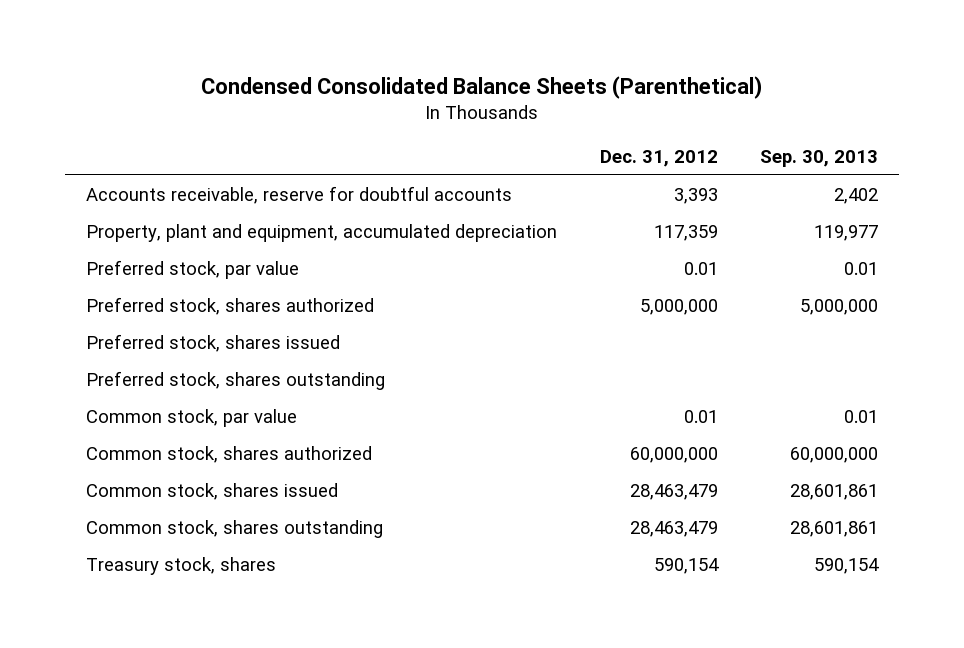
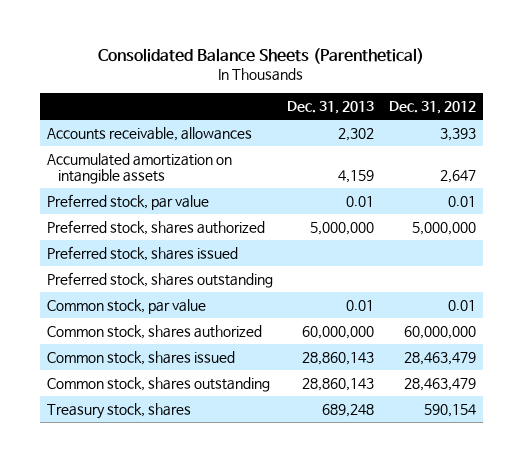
[201,75,763,99] Condensed Consolidated Balance Sheets (Parenthetical) -> [98,48,425,65] Consolidated Balance Sheets (Parenthetical)
[760,150,879,168] Sep. 30, 2013 -> none
none -> [287,100,375,114] Dec. 31, 2013
[86,224,558,243] Property, plant and equipment, accumulated depreciation -> none
[86,186,513,205] Accounts receivable, reserve for doubtful accounts -> [47,126,253,141] Accounts receivable, allowances
none -> [47,152,233,184] Accumulated amortization on intangible assets

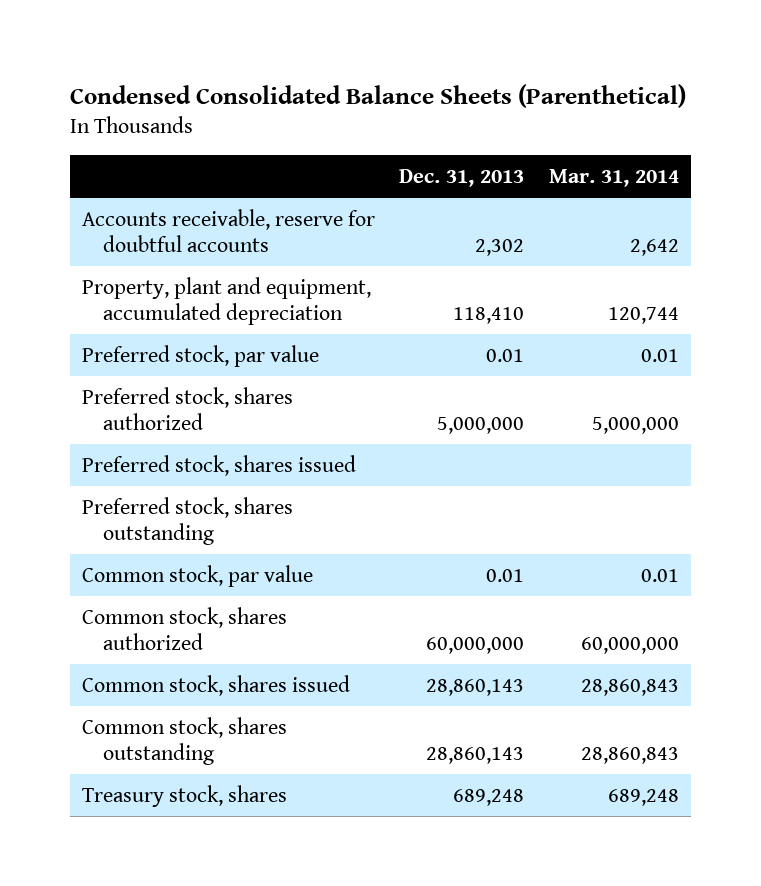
[98,48,425,65] Consolidated Balance Sheets (Parenthetical) -> [69,83,686,108] Condensed Consolidated Balance Sheets (Parenthetical)
[388,100,476,114] Dec. 31, 2012 -> none
none -> [548,169,679,188] Mar. 31, 2014
[47,152,233,184] Accumulated amortization on intangible assets -> none
[47,126,253,141] Accounts receivable, allowances -> [81,208,375,253] Accounts receivable, reserve for doubtful accounts
none -> [81,276,371,326] Property, plant and equipment, accumulated depreciation

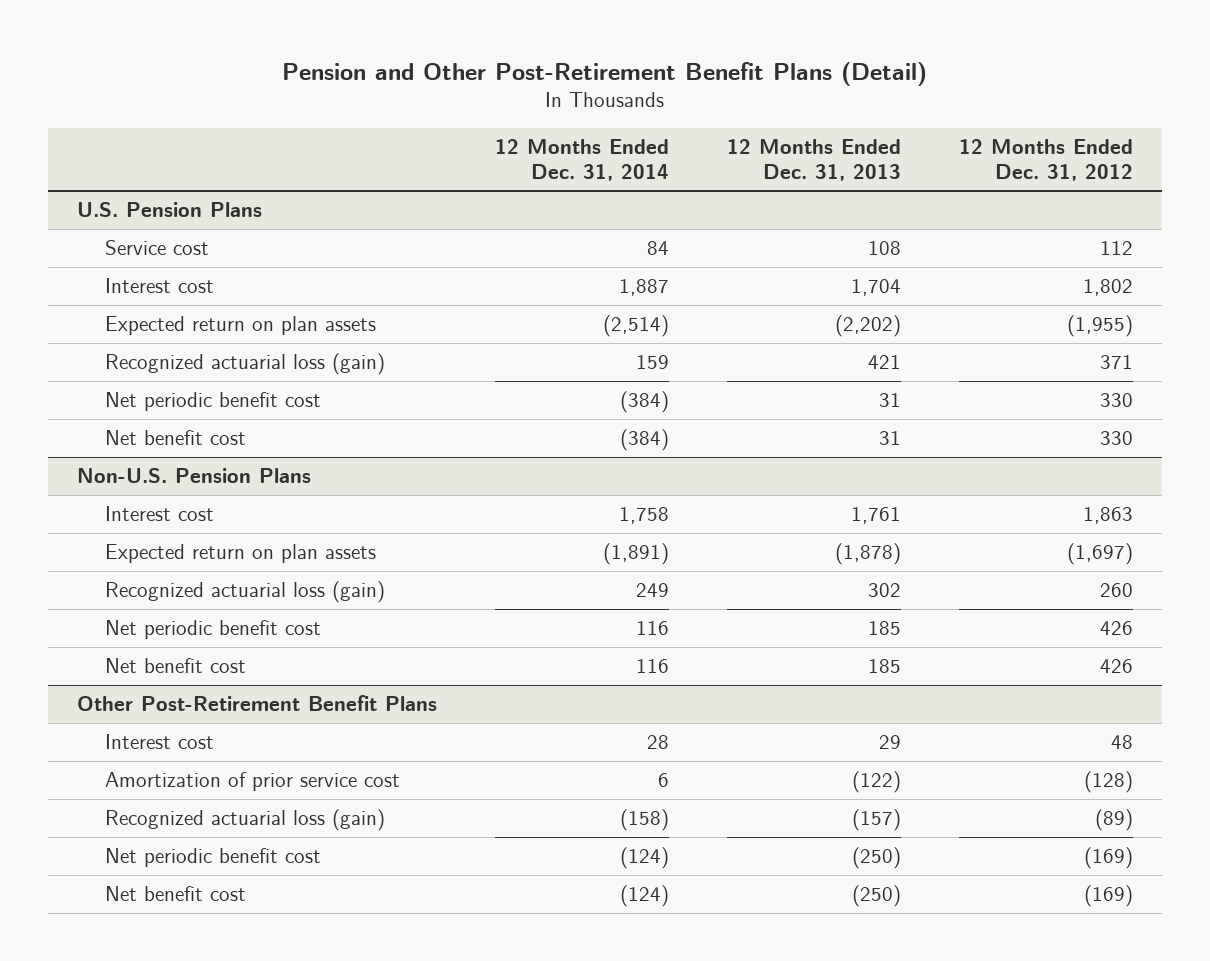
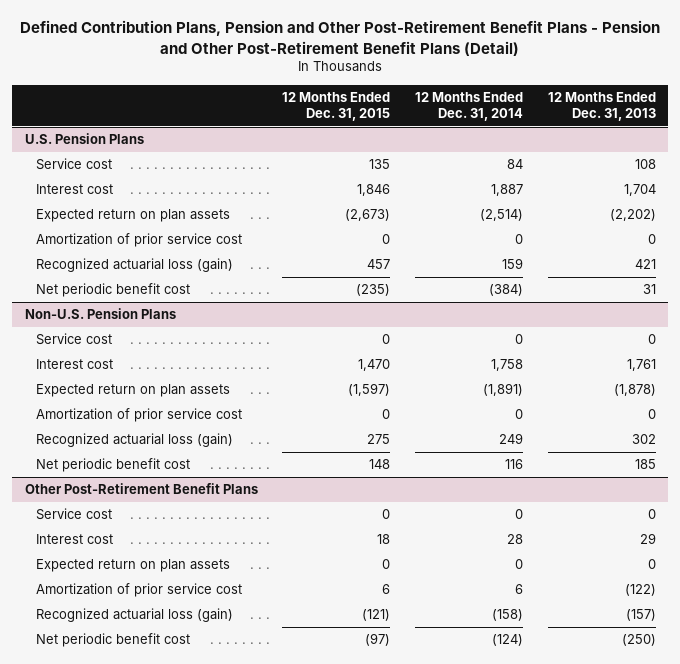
[282,61,928,86] Pension and Other Post-Retirement Benefit Plans (Detail) -> [20,19,661,56] Defined Contribution Plans, Pension and Other Post-Retirement Benefit Plans - Pension and Other Post-Retirement Benefit Plans (Detail)
[959,138,1134,181] 12 Months Ended Dec. 31, 2012 -> none
none -> [282,91,391,121] 12 Months Ended Dec. 31, 2015
none -> [36,233,243,248] Amortization of prior service cost
[104,430,246,446] Net benefit cost -> none
none -> [36,333,113,346] Service cost
none -> [36,408,243,423] Amortization of prior service cost
[104,658,246,674] Net benefit cost -> none
none -> [36,508,113,521] Service cost
none -> [36,559,231,573] Expected return on plan assets
[104,886,246,902] Net benefit cost -> none

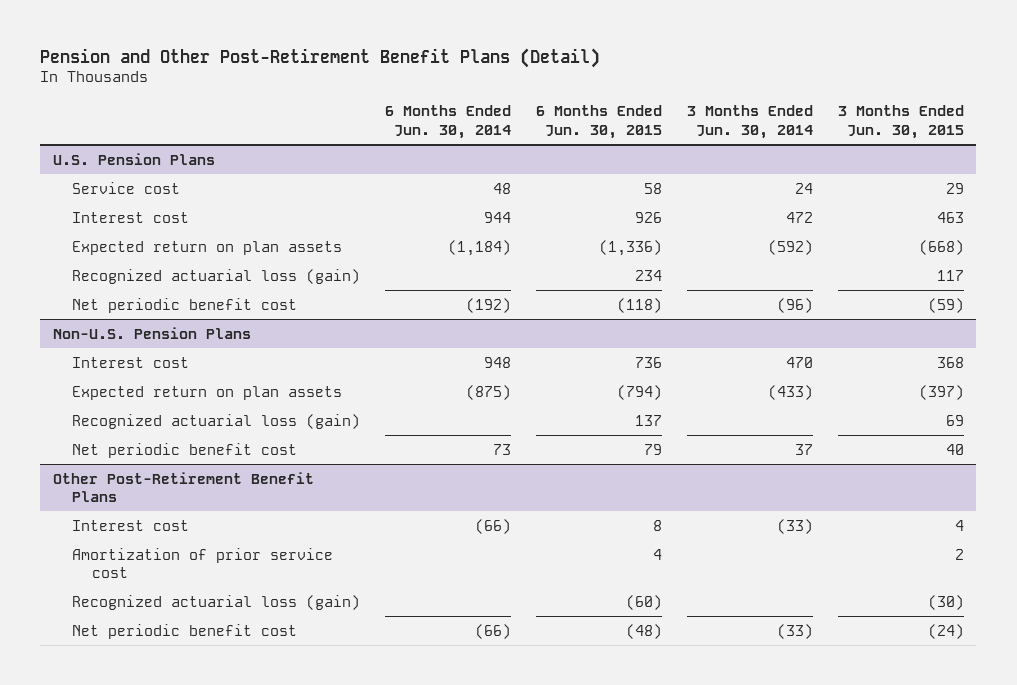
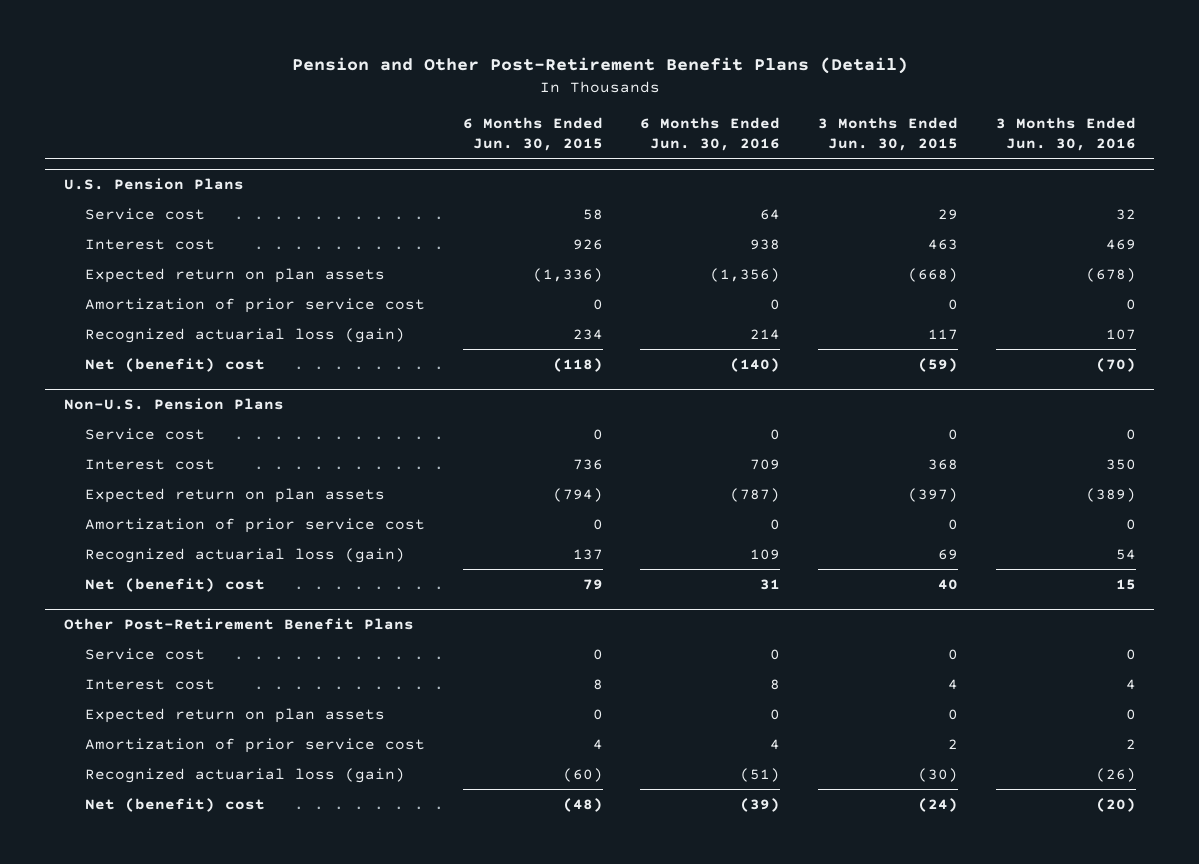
[385,105,512,139] 6 Months Ended Jun. 30, 2014 -> none
[686,105,813,139] 3 Months Ended Jun. 30, 2014 -> none
none -> [640,116,781,151] 6 Months Ended Jun. 30, 2016
none -> [995,116,1136,151] 3 Months Ended Jun. 30, 2016
none -> [84,297,425,313] Amortization of prior service cost
[72,297,298,313] Net periodic benefit cost -> [84,357,265,372] Net (benefit) cost
none -> [84,427,205,440] Service cost
none -> [84,517,425,533] Amortization of prior service cost
[72,442,298,458] Net periodic benefit cost -> [84,577,265,592] Net (benefit) cost
none -> [84,647,205,660] Service cost
none -> [84,707,385,723] Expected return on plan assets
[72,623,298,639] Net periodic benefit cost -> [84,797,265,812] Net (benefit) cost

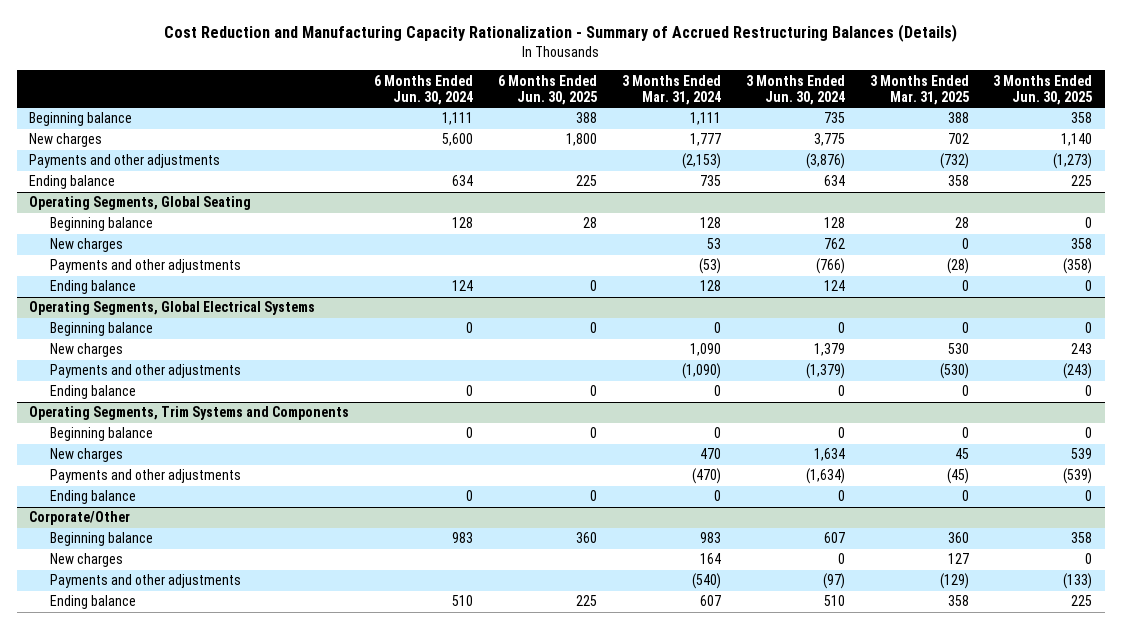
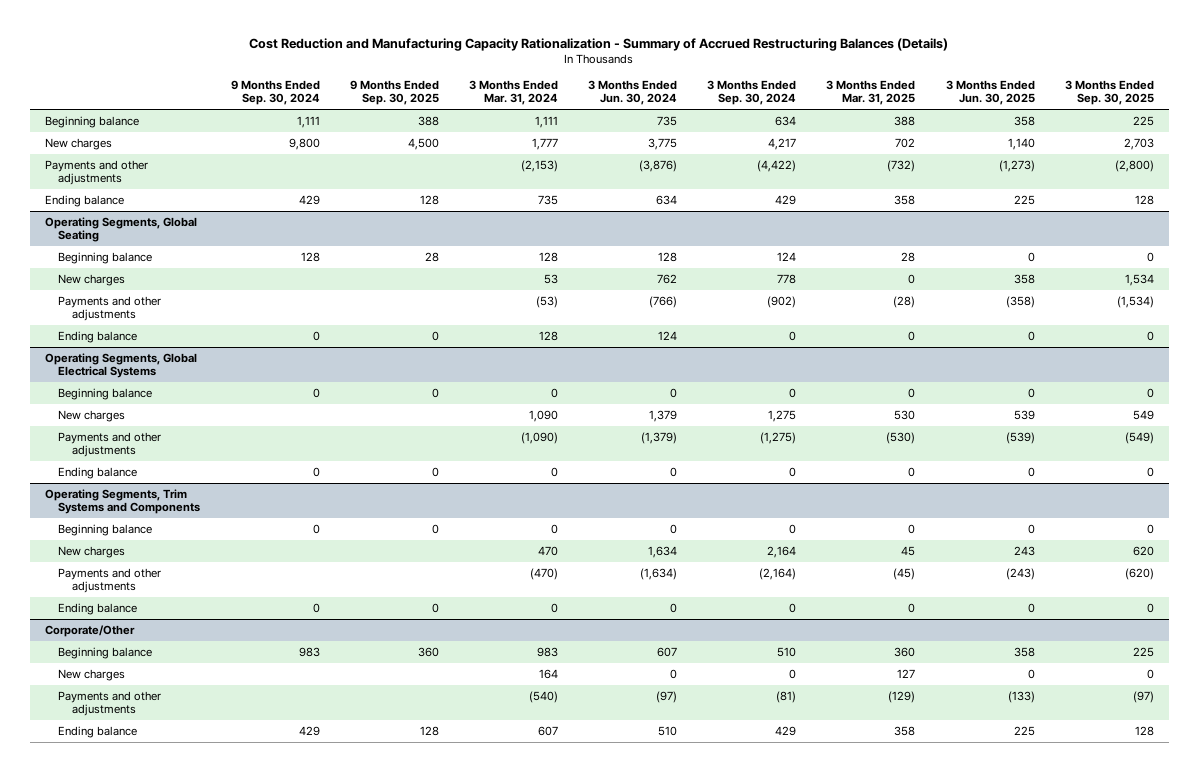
[374,74,474,105] 6 Months Ended Jun. 30, 2024 -> none
[497,74,597,105] 6 Months Ended Jun. 30, 2025 -> none
none -> [230,79,320,106] 9 Months Ended Sep. 30, 2024
none -> [349,79,439,106] 9 Months Ended Sep. 30, 2025
none -> [707,79,797,106] 3 Months Ended Sep. 30, 2024
none -> [1064,79,1154,106] 3 Months Ended Sep. 30, 2025
[1071,343,1093,355] 243 -> [1013,409,1035,420] 539
[1063,363,1093,380] (243) -> [1005,431,1035,444] (539)
[1071,448,1093,460] 539 -> [1013,545,1035,556] 243
[1063,468,1093,485] (539) -> [1005,567,1035,580] (243)

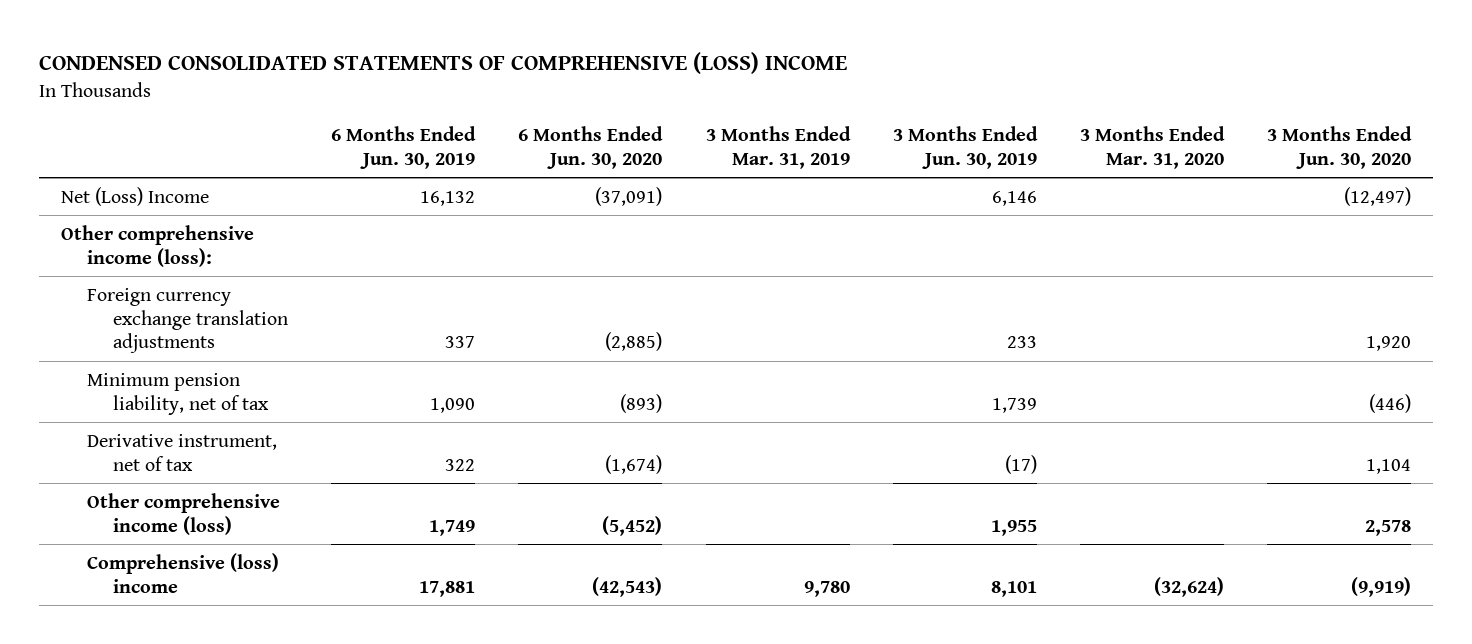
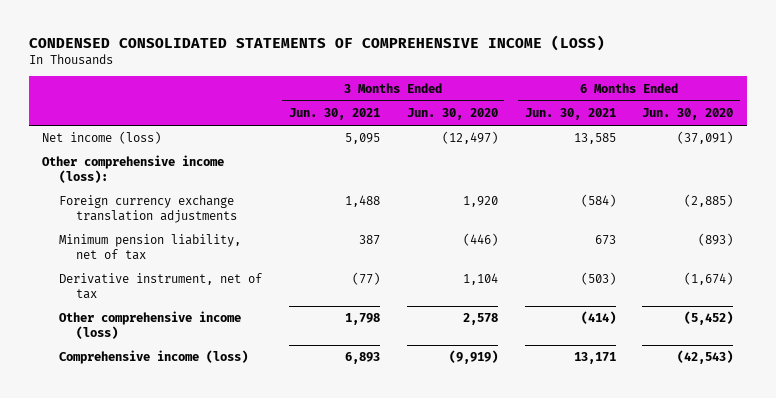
[39,51,848,74] CONDENSED CONSOLIDATED STATEMENTS OF COMPREHENSIVE (LOSS) INCOME -> [29,34,606,51] CONDENSED CONSOLIDATED STATEMENTS OF COMPREHENSIVE INCOME (LOSS)
[331,125,477,169] 6 Months Ended Jun. 30, 2019 -> none
[705,125,851,169] 3 Months Ended Mar. 31, 2019 -> none
[892,125,1038,169] 3 Months Ended Jun. 30, 2019 -> none
[1080,125,1226,169] 3 Months Ended Mar. 31, 2020 -> none
none -> [289,108,381,121] Jun. 30, 2021
none -> [524,108,616,121] Jun. 30, 2021
[61,186,210,206] Net (Loss) Income -> [42,131,162,145] Net income (loss)
[87,552,280,593] Comprehensive (loss) income -> [59,350,249,365] Comprehensive income (loss)

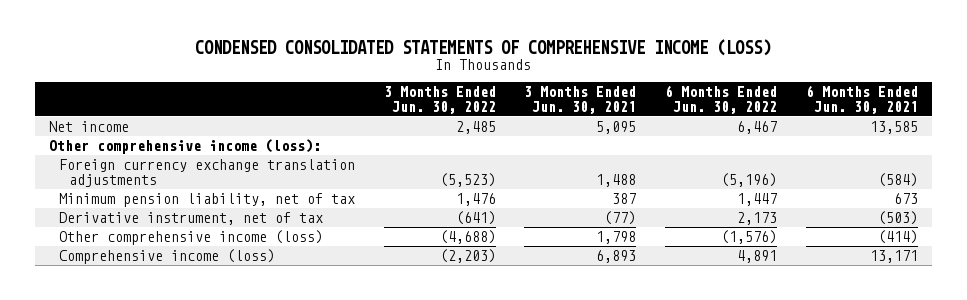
[406,108,498,121] Jun. 30, 2020 -> none
[642,108,734,121] Jun. 30, 2020 -> none
none -> [383,86,496,114] 3 Months Ended Jun. 30, 2022
none -> [664,85,777,114] 6 Months Ended Jun. 30, 2022
[42,131,162,145] Net income (loss) -> [49,121,130,133] Net income

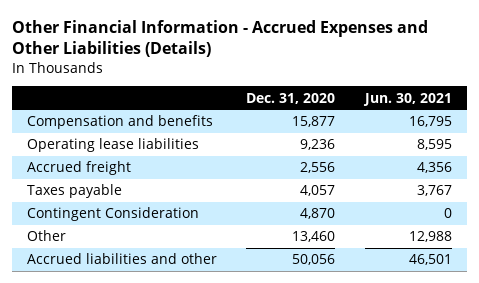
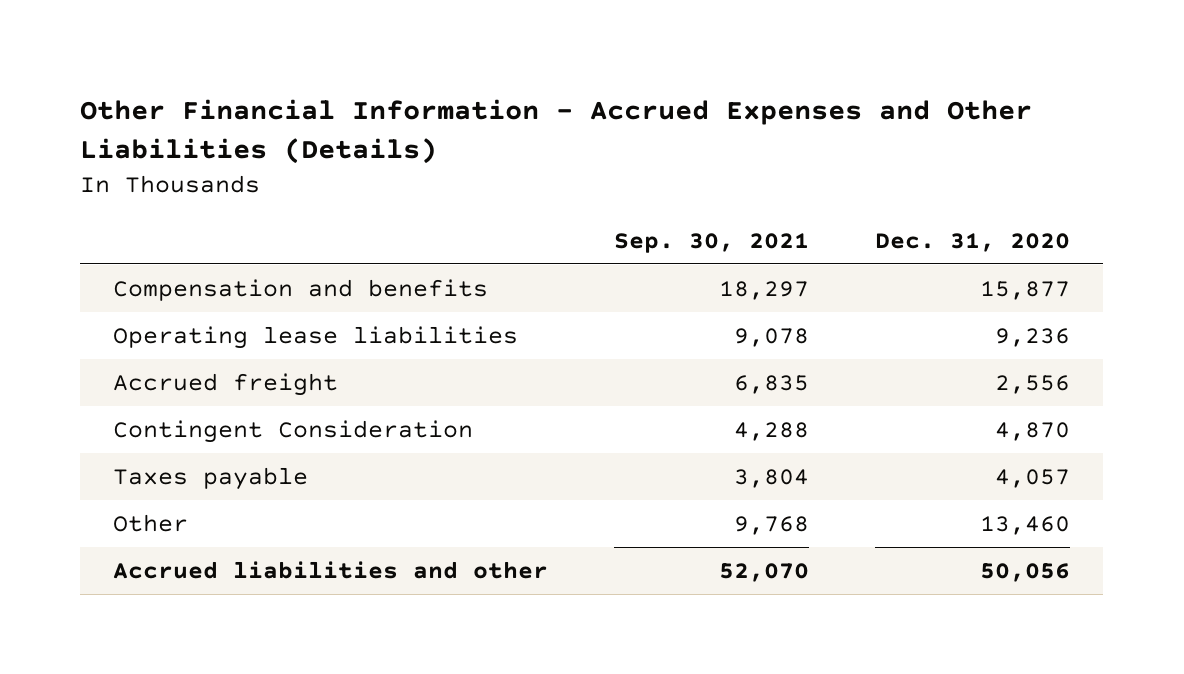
[362,92,452,106] Jun. 30, 2021 -> none
none -> [614,232,810,253] Sep. 30, 2021
[26,184,122,199] Taxes payable -> [113,466,309,490] Taxes payable

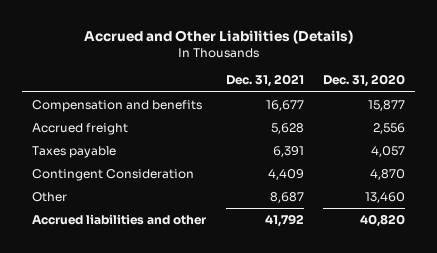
[80,98,1033,164] Other Financial Information - Accrued Expenses and Other Liabilities (Details) -> [83,29,353,44] Accrued and Other Liabilities (Details)
[614,232,810,253] Sep. 30, 2021 -> none
none -> [225,74,304,88] Dec. 31, 2021
[113,325,519,349] Operating lease liabilities -> none
[113,419,474,443] Contingent Consideration -> [31,168,194,181] Contingent Consideration
[980,562,1071,582] 50,056 -> [360,213,406,227] 40,820

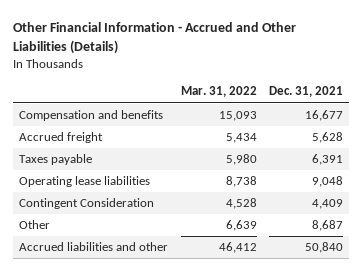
[83,29,353,44] Accrued and Other Liabilities (Details) -> [12,22,296,55] Other Financial Information - Accrued and Other Liabilities (Details)
[323,74,406,88] Dec. 31, 2020 -> none
none -> [180,86,257,98] Mar. 31, 2022
none -> [19,176,151,188] Operating lease liabilities
[264,213,304,227] 41,792 -> [305,242,344,254] 50,840

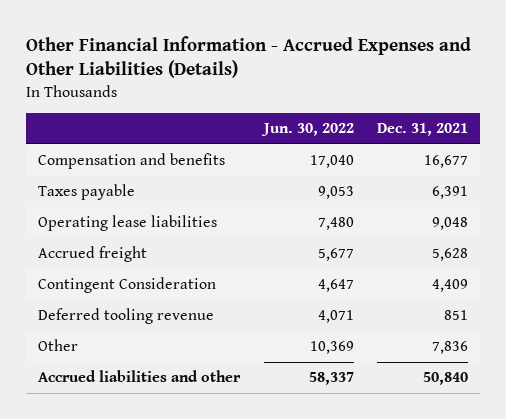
[12,22,296,55] Other Financial Information - Accrued and Other Liabilities (Details) -> [25,35,471,79] Other Financial Information - Accrued Expenses and Other Liabilities (Details)
[180,86,257,98] Mar. 31, 2022 -> none
none -> [260,123,354,137] Jun. 30, 2022
[19,132,104,144] Accrued freight -> [37,246,147,263] Accrued freight
none -> [37,308,214,325] Deferred tooling revenue
[312,220,344,232] 8,687 -> [432,341,469,355] 7,836

